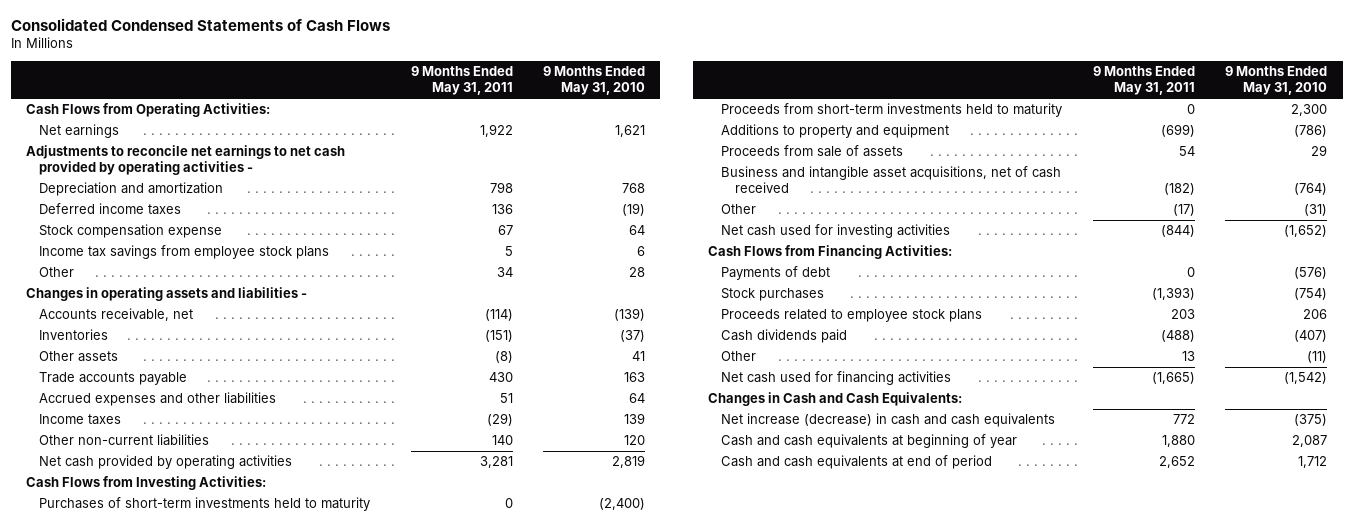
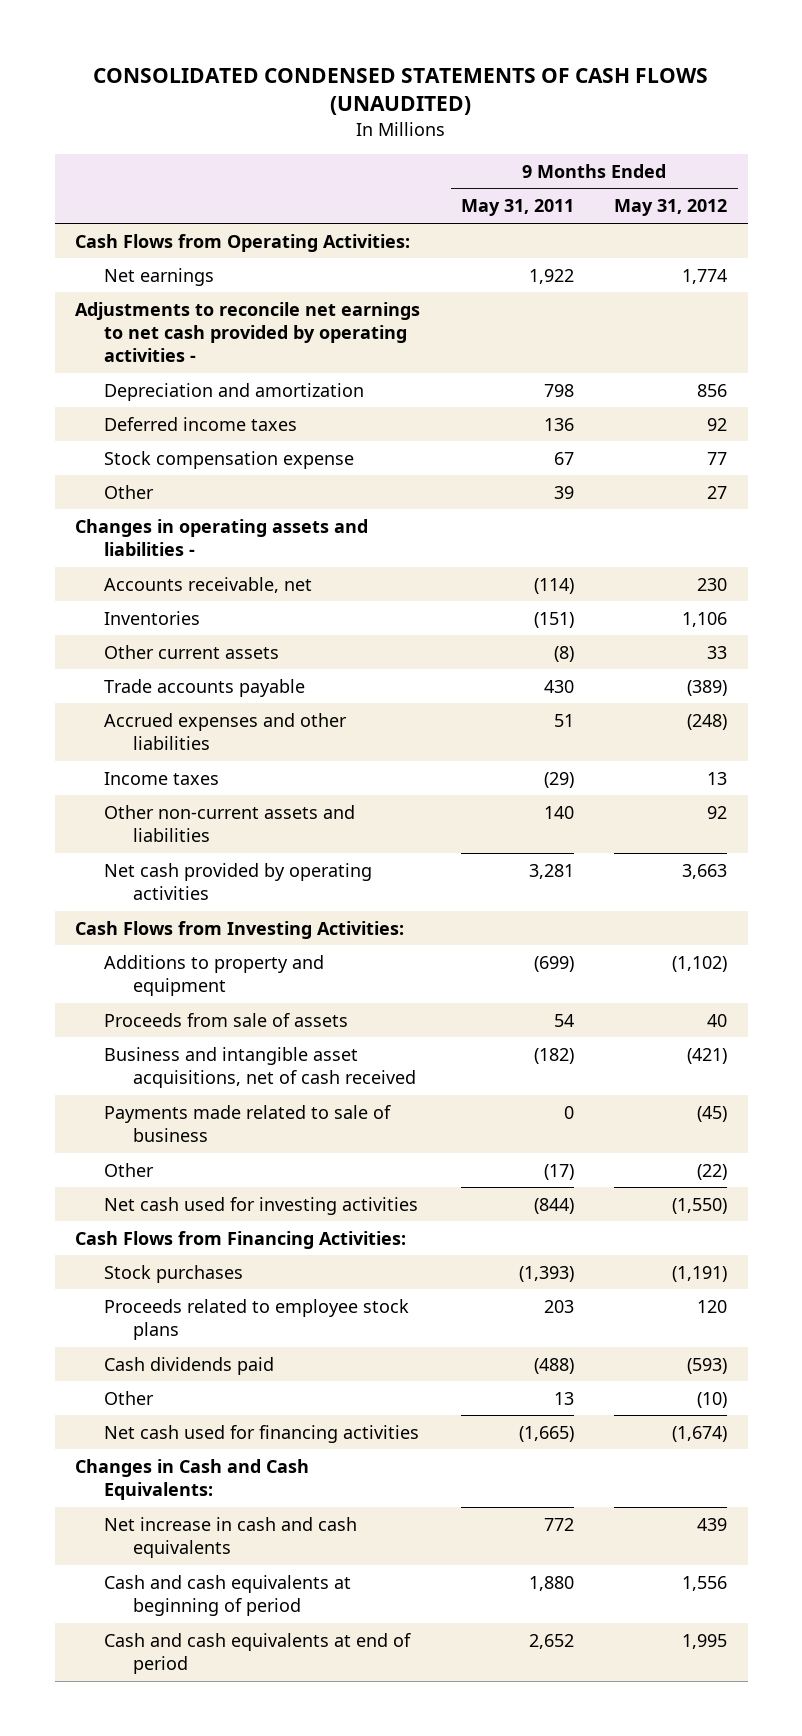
[10,17,390,31] Consolidated Condensed Statements of Cash Flows -> [93,67,709,116] CONSOLIDATED CONDENSED STATEMENTS OF CASH FLOWS (UNAUDITED)
[543,66,646,96] 9 Months Ended May 31, 2010 -> none
none -> [614,199,728,217] May 31, 2012
[39,245,330,260] Income tax savings from employee stock plans -> none
[496,267,513,278] 34 -> [553,485,574,499] 39
[39,351,119,363] Other assets -> [104,644,280,659] Other current assets
[39,434,210,447] Other non-current liabilities -> [104,804,356,842] Other non-current assets and liabilities
[39,497,371,512] Purchases of short-term investments held to maturity -> none
[721,103,1063,118] Proceeds from short-term investments held to maturity -> none
none -> [104,1104,392,1142] Payments made related to sale of business
[721,266,831,281] Payments of debt -> none
[721,413,1056,428] Net increase (decrease) in cash and cash equivalents -> [104,1516,358,1558] Net increase in cash and cash equivalents
[721,434,1018,449] Cash and cash equivalents at beginning of year -> [104,1574,352,1616] Cash and cash equivalents at beginning of period

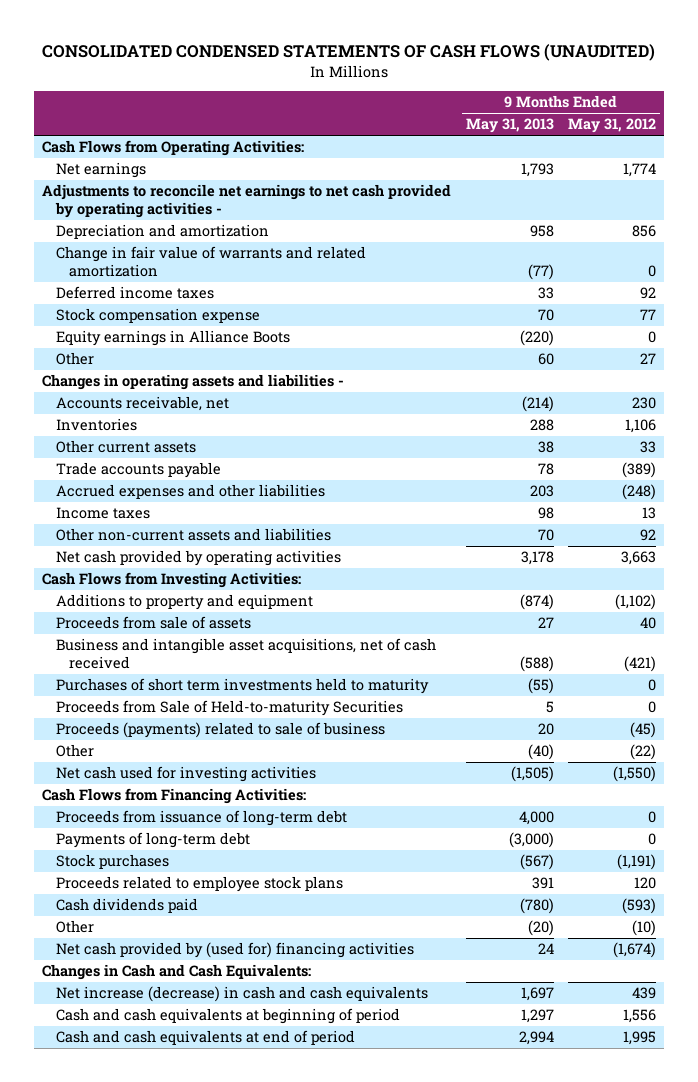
[460,199,574,217] May 31, 2011 -> none
none -> [465,118,554,134] May 31, 2013
none -> [55,246,366,278] Change in fair value of warrants and related amortization
none -> [55,330,290,347] Equity earnings in Alliance Boots
none -> [55,678,429,695] Purchases of short term investments held to maturity
none -> [55,700,403,717] Proceeds from Sale of Held-to-maturity Securities
[104,1104,392,1142] Payments made related to sale of business -> [55,722,385,739] Proceeds (payments) related to sale of business
none -> [55,810,347,827] Proceeds from issuance of long-term debt
none -> [55,832,250,849] Payments of long-term debt
[104,1424,420,1443] Net cash used for financing activities -> [55,942,414,959] Net cash provided by (used for) financing activities
[104,1516,358,1558] Net increase in cash and cash equivalents -> [55,986,428,1003] Net increase (decrease) in cash and cash equivalents

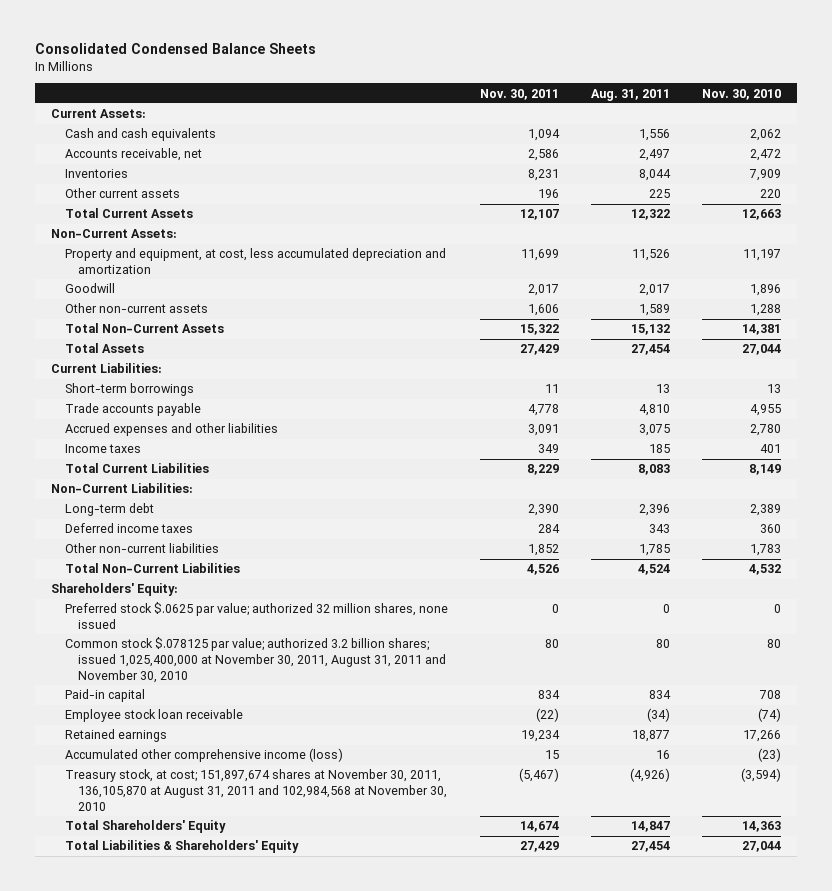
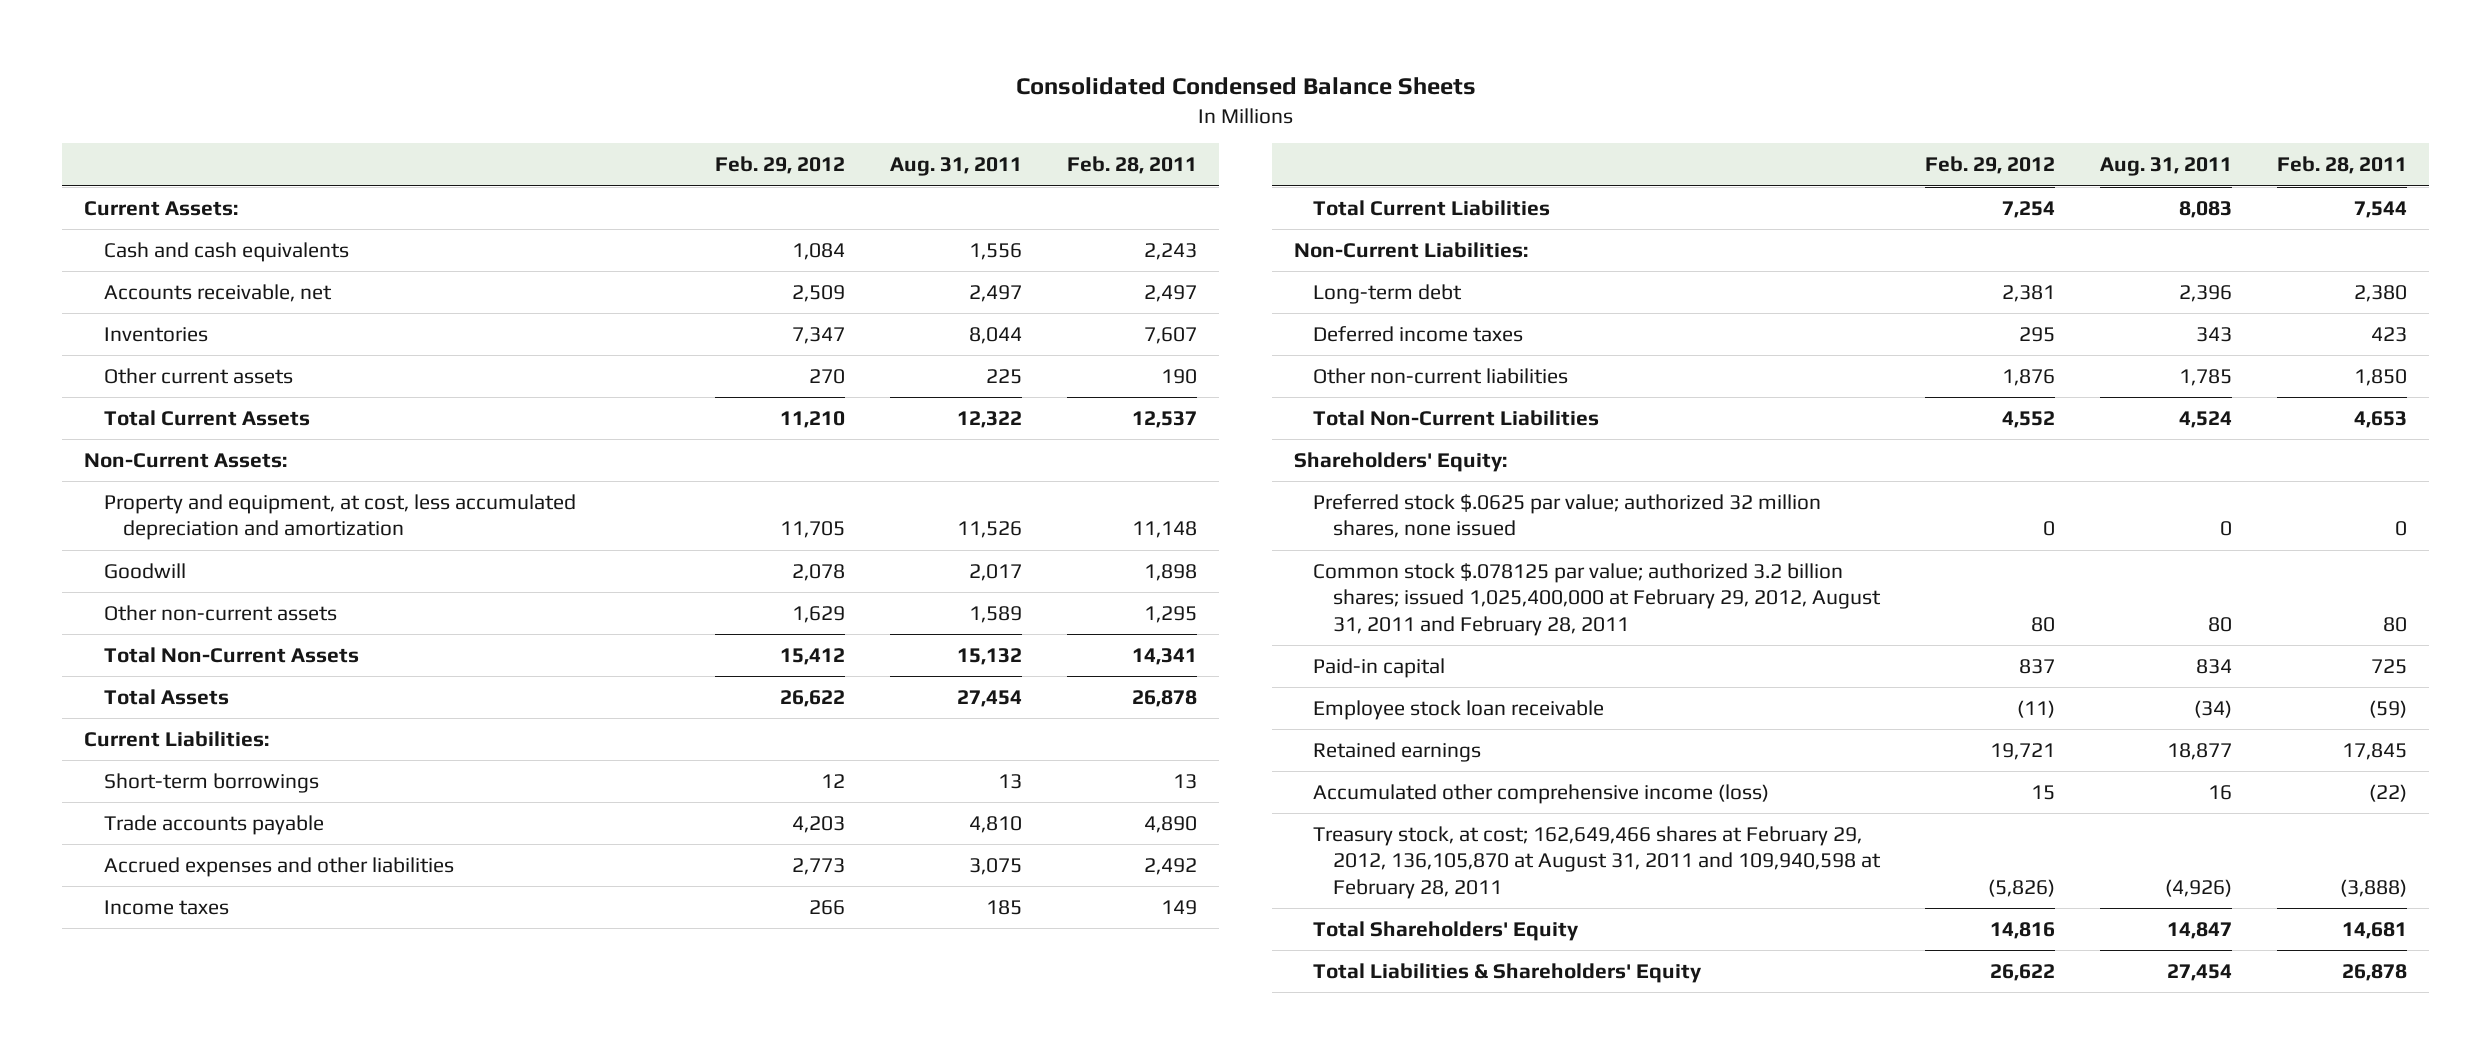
[479,88,559,100] Nov. 30, 2011 -> none
[701,88,781,100] Nov. 30, 2010 -> none
none -> [714,156,845,175] Feb. 29, 2012
none -> [1066,156,1197,175] Feb. 28, 2011
[64,637,447,683] Common stock $.078125 par value; authorized 3.2 billion shares; issued 1,025,400,000 at November 30, 2011, August 31, 2011 and November 30, 2010 -> [1313,563,1881,636] Common stock $.078125 par value; authorized 3.2 billion shares; issued 1,025,400,000 at February 29, 2012, August 31, 2011 and February 28, 2011
[64,769,448,811] Treasury stock, at cost; 151,897,674 shares at November 30, 2011, 136,105,870 at August 31, 2011 and 102,984,568 at November 30, 2010 -> [1313,826,1881,899] Treasury stock, at cost; 162,649,466 shares at February 29, 2012, 136,105,870 at August 31, 2011 and 109,940,598 at February 28, 2011

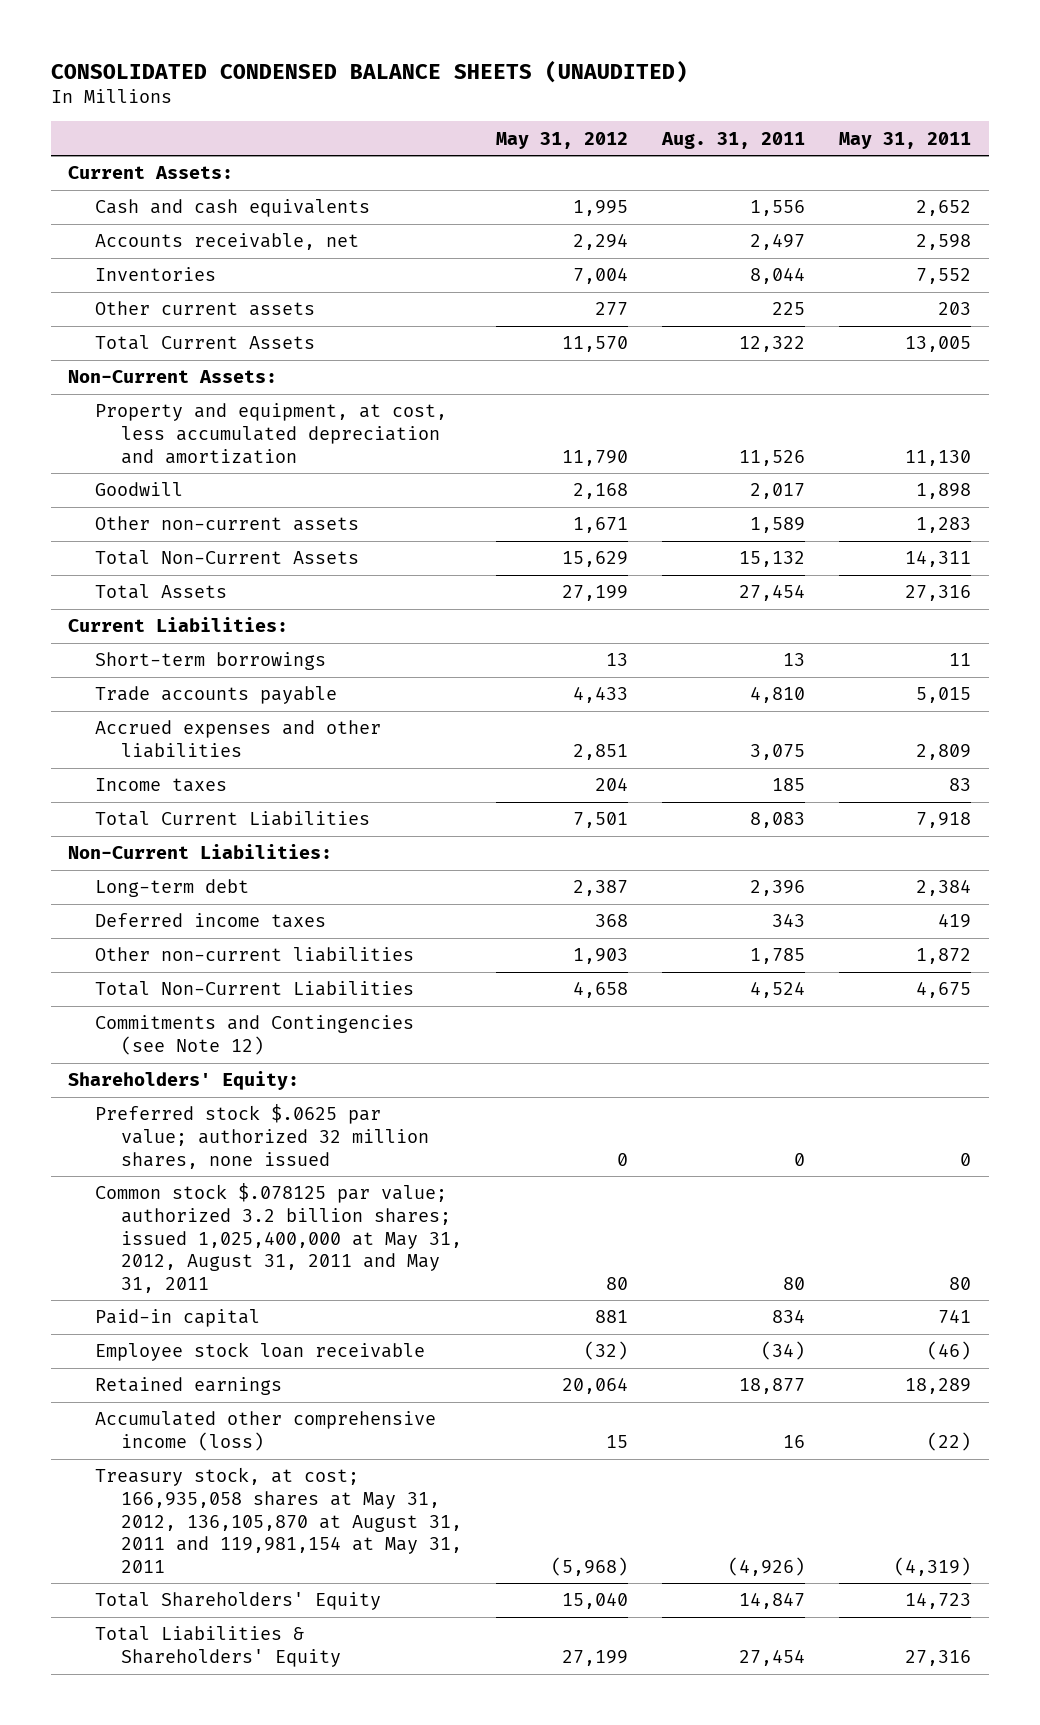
[1015,77,1476,96] Consolidated Condensed Balance Sheets -> [51,59,689,83] CONSOLIDATED CONDENSED BALANCE SHEETS (UNAUDITED)
[714,156,845,175] Feb. 29, 2012 -> none
[1066,156,1197,175] Feb. 28, 2011 -> none
none -> [496,131,629,149] May 31, 2012
none -> [839,131,972,149] May 31, 2011
none -> [94,1015,414,1055] Commitments and Contingencies (see Note 12)
[1313,563,1881,636] Common stock $.078125 par value; authorized 3.2 billion shares; issued 1,025,400,000 at February 29, 2012, August 31, 2011 and February 28, 2011 -> [94,1183,462,1293] Common stock $.078125 par value; authorized 3.2 billion shares; issued 1,025,400,000 at May 31, 2012, August 31, 2011 and May 31, 2011
[1313,826,1881,899] Treasury stock, at cost; 162,649,466 shares at February 29, 2012, 136,105,870 at August 31, 2011 and 109,940,598 at February 28, 2011 -> [94,1467,462,1573] Treasury stock, at cost; 166,935,058 shares at May 31, 2012, 136,105,870 at August 31, 2011 and 119,981,154 at May 31, 2011

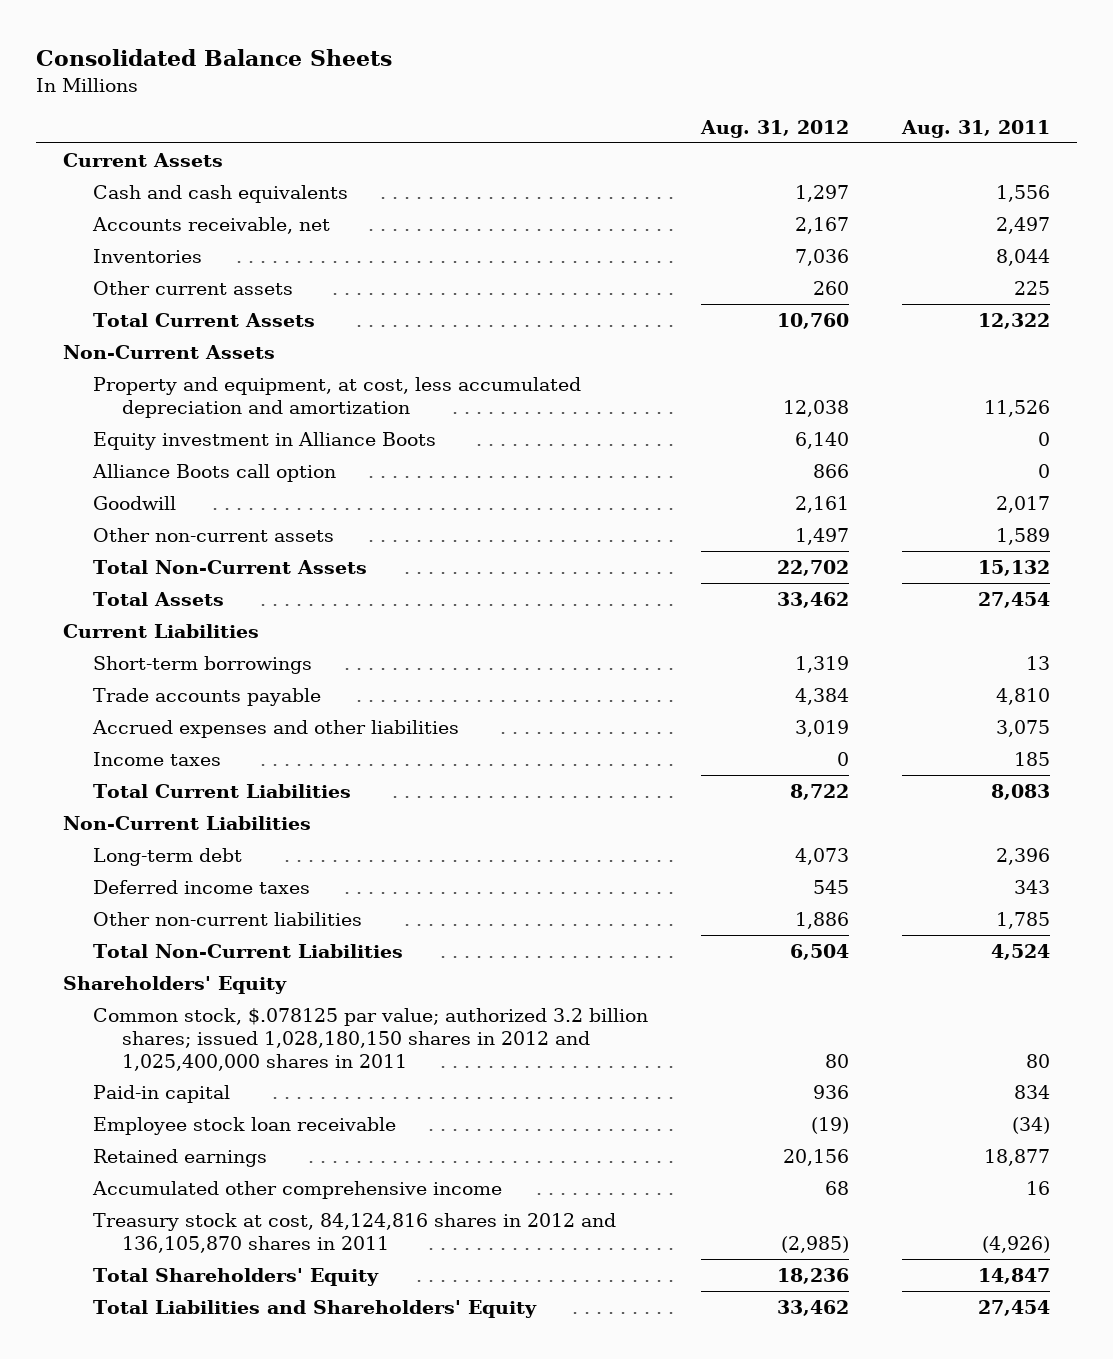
[51,59,689,83] CONSOLIDATED CONDENSED BALANCE SHEETS (UNAUDITED) -> [36,49,393,67] Consolidated Balance Sheets
[496,131,629,149] May 31, 2012 -> none
[839,131,972,149] May 31, 2011 -> none
none -> [700,119,850,138] Aug. 31, 2012
[68,166,234,180] Current Assets: -> [62,152,223,167] Current Assets
[68,370,278,384] Non-Current Assets: -> [62,344,275,359] Non-Current Assets
none -> [92,431,436,450] Equity investment in Alliance Boots
none -> [91,463,336,482] Alliance Boots call option
[68,617,289,633] Current Liabilities: -> [62,623,259,638] Current Liabilities
[68,844,333,860] Non-Current Liabilities: -> [62,815,311,830] Non-Current Liabilities
[94,1015,414,1055] Commitments and Contingencies (see Note 12) -> none
[94,1104,429,1169] Preferred stock $.0625 par value; authorized 32 million shares, none issued -> none
[68,1071,300,1091] Shareholders' Equity: -> [62,975,287,994] Shareholders' Equity
[94,1183,462,1293] Common stock $.078125 par value; authorized 3.2 billion shares; issued 1,025,400,000 at May 31, 2012, August 31, 2011 and May 31, 2011 -> [92,1007,648,1071] Common stock, $.078125 par value; authorized 3.2 billion shares; issued 1,028,180,150 shares in 2012 and 1,025,400,000 shares in 2011
[94,1411,436,1451] Accumulated other comprehensive income (loss) -> [91,1180,502,1199] Accumulated other comprehensive income
[94,1467,462,1573] Treasury stock, at cost; 166,935,058 shares at May 31, 2012, 136,105,870 at August 31, 2011 and 119,981,154 at May 31, 2011 -> [92,1212,616,1253] Treasury stock at cost, 84,124,816 shares in 2012 and 136,105,870 shares in 2011
[94,1626,341,1667] Total Liabilities & Shareholders' Equity -> [92,1299,537,1318] Total Liabilities and Shareholders' Equity

